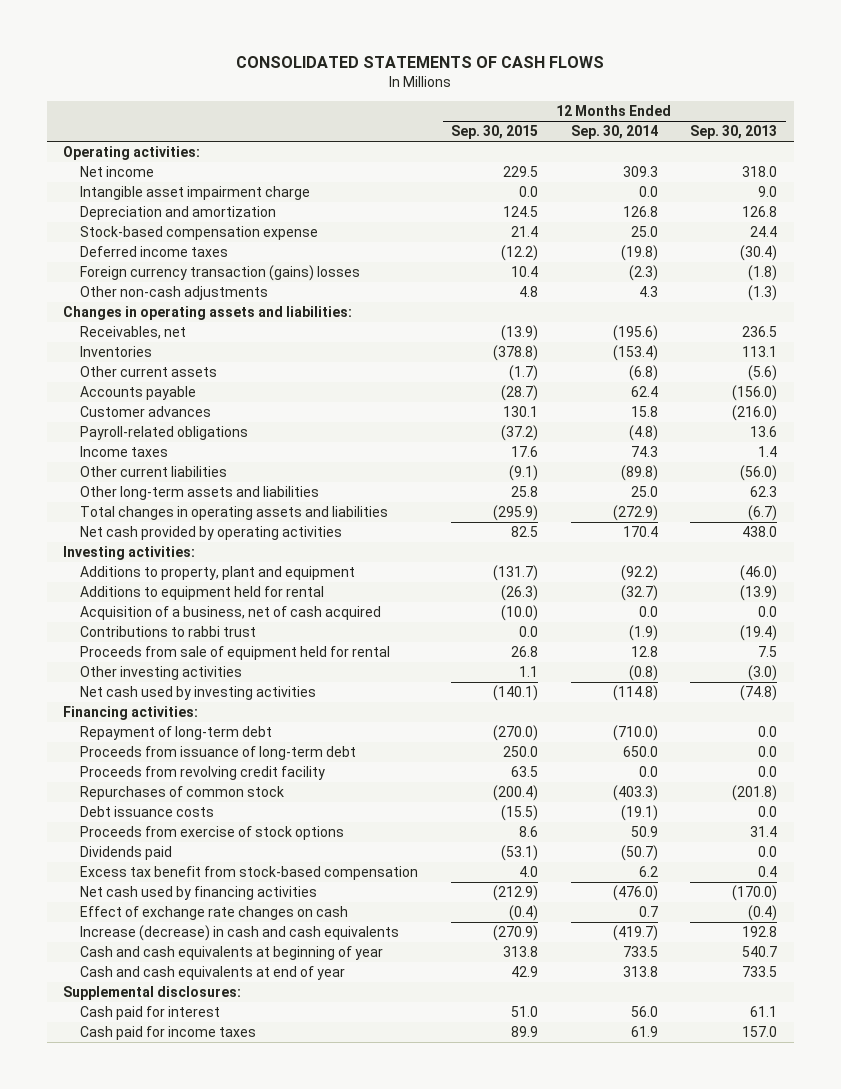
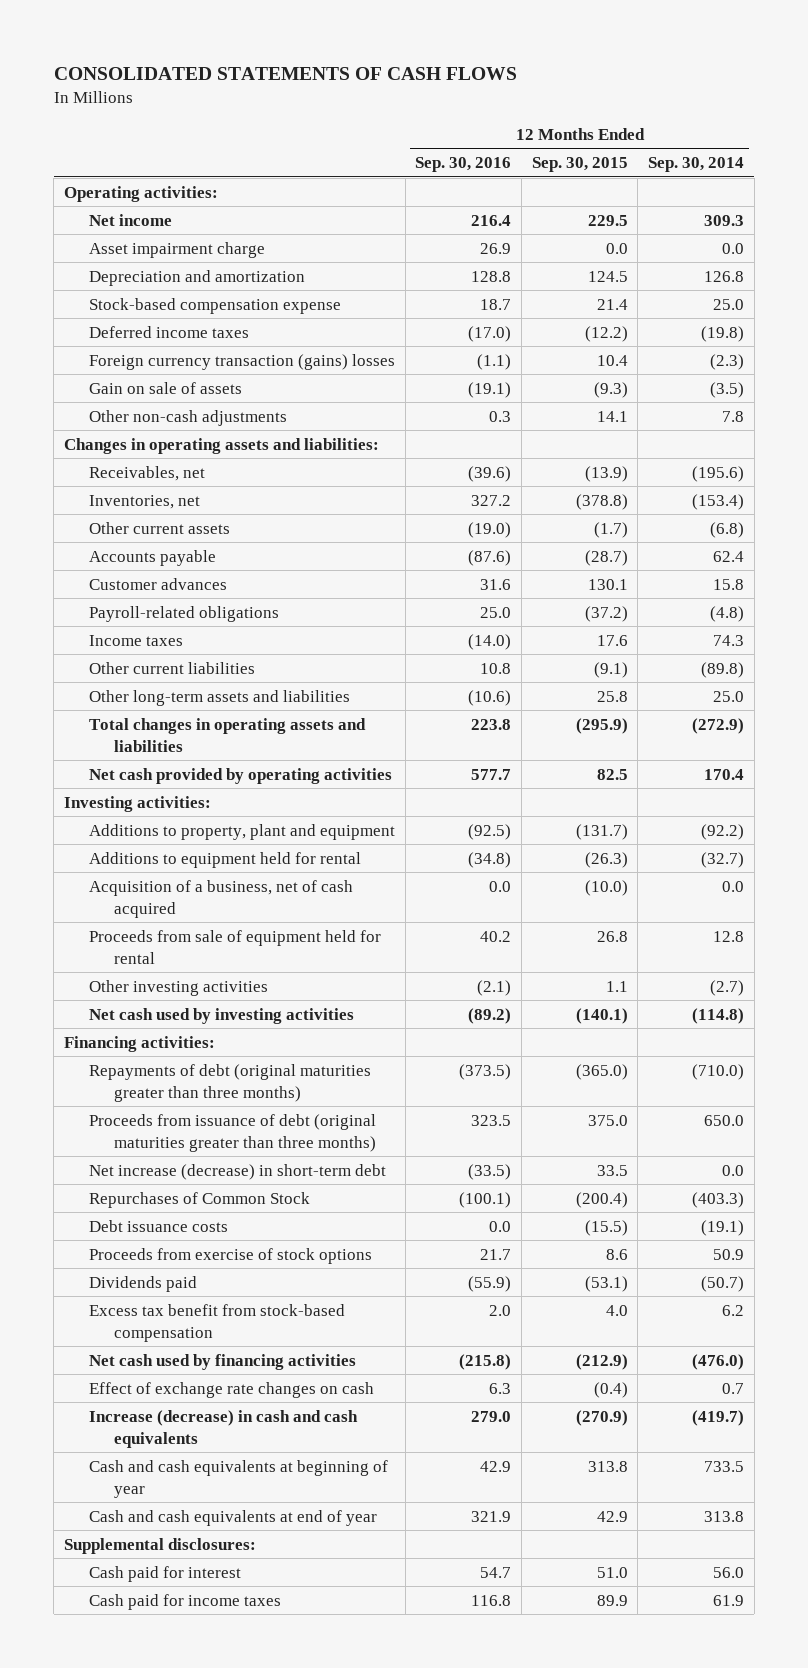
[690,125,778,140] Sep. 30, 2013 -> none
none -> [415,157,512,173] Sep. 30, 2016
[79,186,310,201] Intangible asset impairment charge -> [89,241,266,258] Asset impairment charge
none -> [89,381,243,394] Gain on sale of assets
[518,286,538,298] 4.8 -> [596,410,628,422] 14.1
[638,286,658,298] 4.3 -> [722,410,745,422] 7.8
[79,346,152,358] Inventories -> [89,494,201,509] Inventories, net
[79,626,256,638] Contributions to rabbi trust -> none
[628,665,658,682] (0.8) -> [710,979,745,996] (2.7)
[79,726,272,741] Repayment of long-term debt -> none
[79,746,356,761] Proceeds from issuance of long-term debt -> none
[79,766,325,781] Proceeds from revolving credit facility -> none
none -> [89,1063,372,1102] Repayments of debt (original maturities greater than three months)
none -> [89,1113,377,1152] Proceeds from issuance of debt (original maturities greater than three months)
none -> [89,1163,387,1180] Net increase (decrease) in short-term debt
[79,786,284,801] Repurchases of common stock -> [89,1191,311,1208] Repurchases of Common Stock

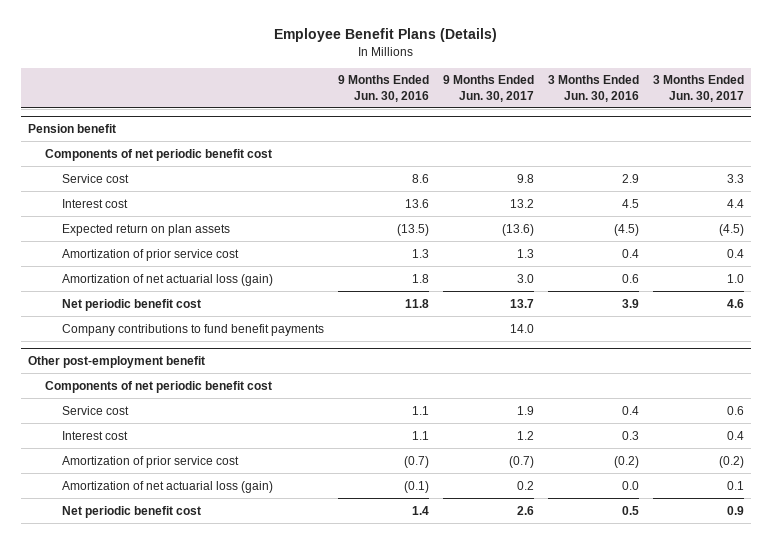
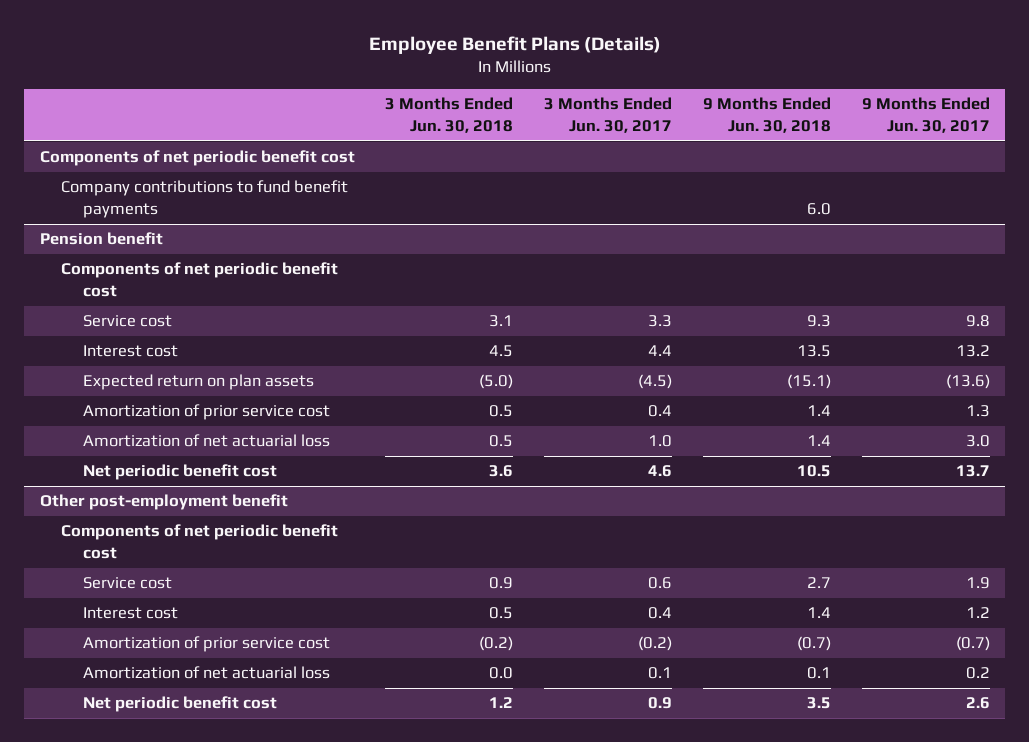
[337,75,429,102] 9 Months Ended Jun. 30, 2016 -> none
[547,75,639,102] 3 Months Ended Jun. 30, 2016 -> none
none -> [385,97,514,133] 3 Months Ended Jun. 30, 2018
none -> [702,97,831,133] 9 Months Ended Jun. 30, 2018
none -> [39,150,355,167] Components of net periodic benefit cost
none -> [61,180,349,218] Company contributions to fund benefit payments
[61,273,273,286] Amortization of net actuarial loss (gain) -> [83,434,331,448] Amortization of net actuarial loss
[61,323,324,336] Company contributions to fund benefit payments -> none
[61,480,273,493] Amortization of net actuarial loss (gain) -> [83,666,331,680] Amortization of net actuarial loss

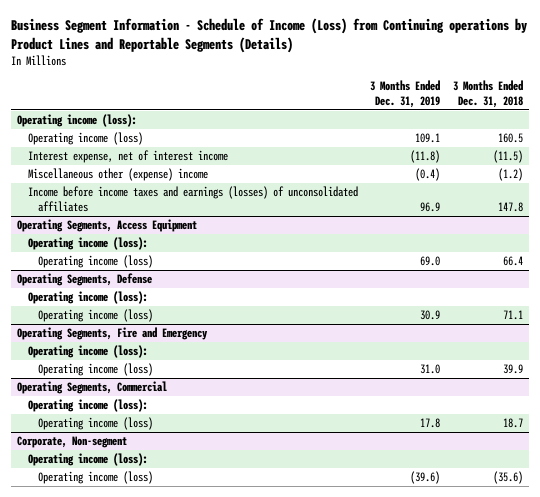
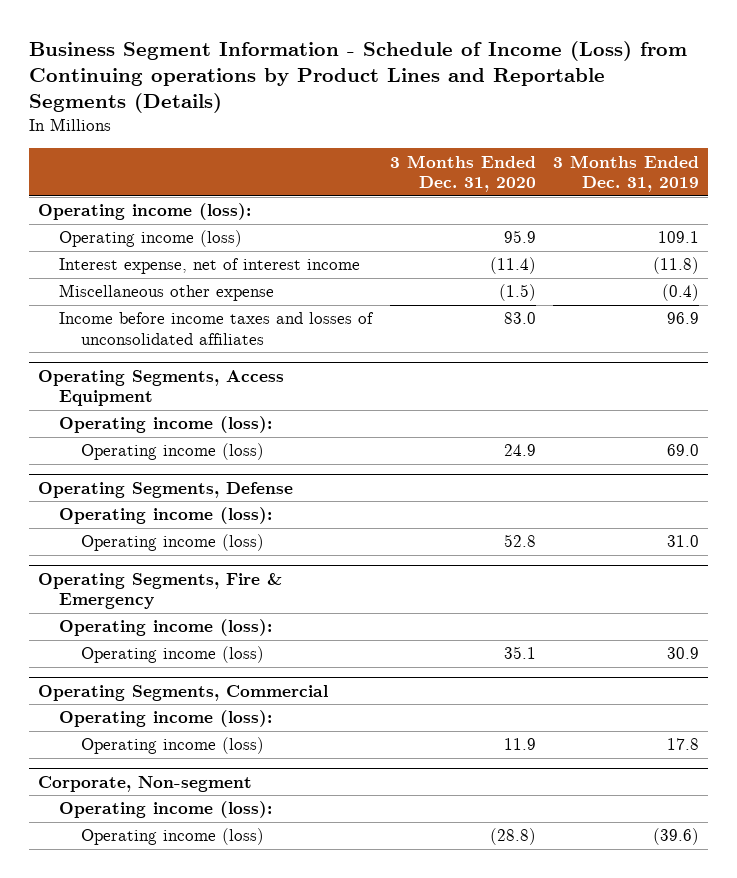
[452,80,523,108] 3 Months Ended Dec. 31, 2018 -> none
none -> [389,154,536,193] 3 Months Ended Dec. 31, 2020
[27,168,208,182] Miscellaneous other (expense) income -> [59,284,275,302] Miscellaneous other expense
[27,186,358,212] Income before income taxes and earnings (losses) of unconsolidated affiliates -> [59,312,375,345] Income before income taxes and losses of unconsolidated affiliates
[38,309,154,323] Operating income (loss) -> none
[17,327,209,341] Operating Segments, Fire and Emergency -> none
[27,345,148,359] Operating income (loss): -> none
none -> [37,572,282,610] Operating Segments, Fire & Emergency
none -> [59,619,273,637] Operating income (loss):
none -> [80,646,264,664] Operating income (loss)

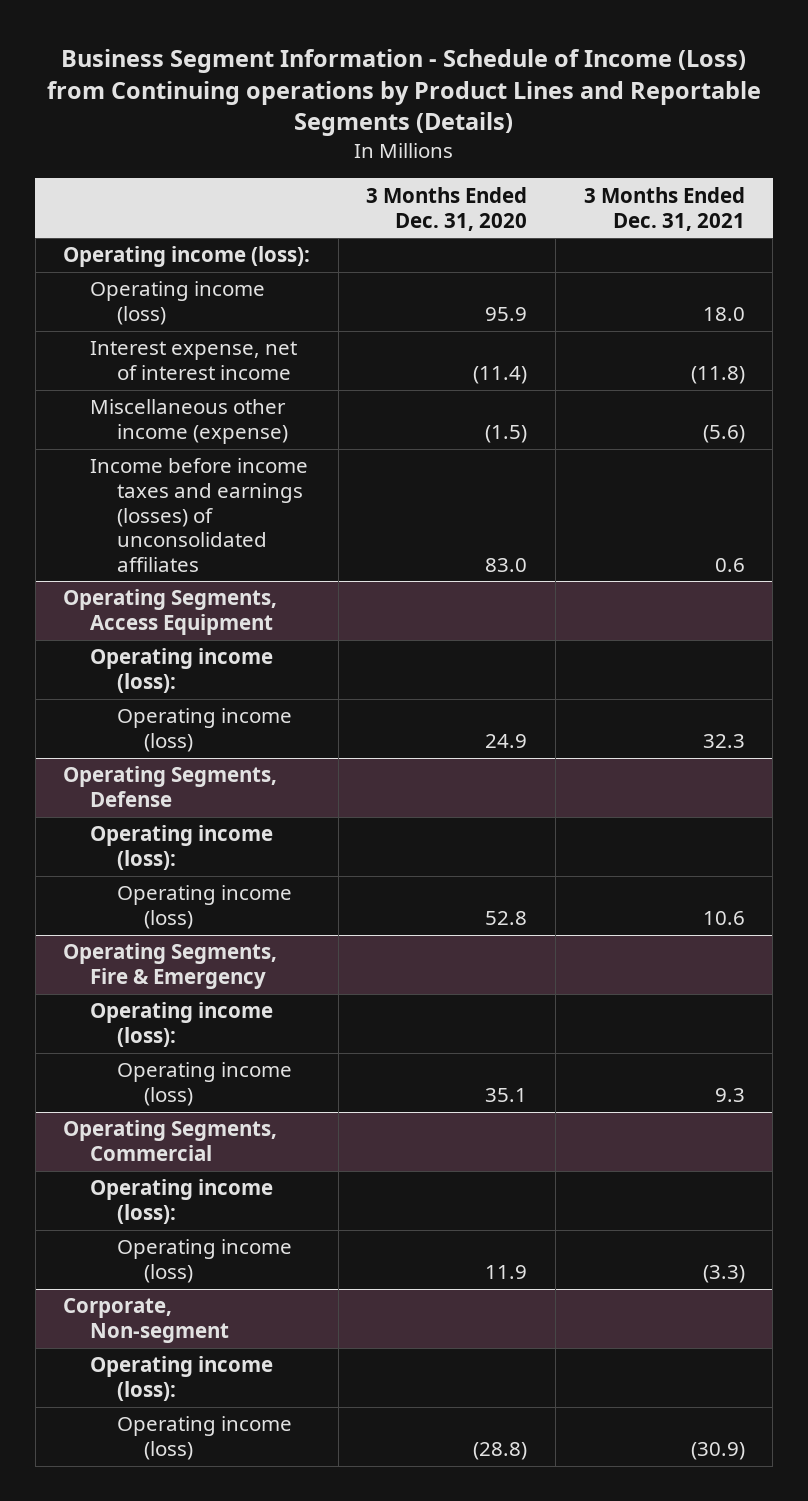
[552,154,699,193] 3 Months Ended Dec. 31, 2019 -> none
none -> [583,186,745,231] 3 Months Ended Dec. 31, 2021
[59,284,275,302] Miscellaneous other expense -> [90,399,288,445] Miscellaneous other income (expense)
[59,312,375,345] Income before income taxes and losses of unconsolidated affiliates -> [90,458,309,572] Income before income taxes and earnings (losses) of unconsolidated affiliates

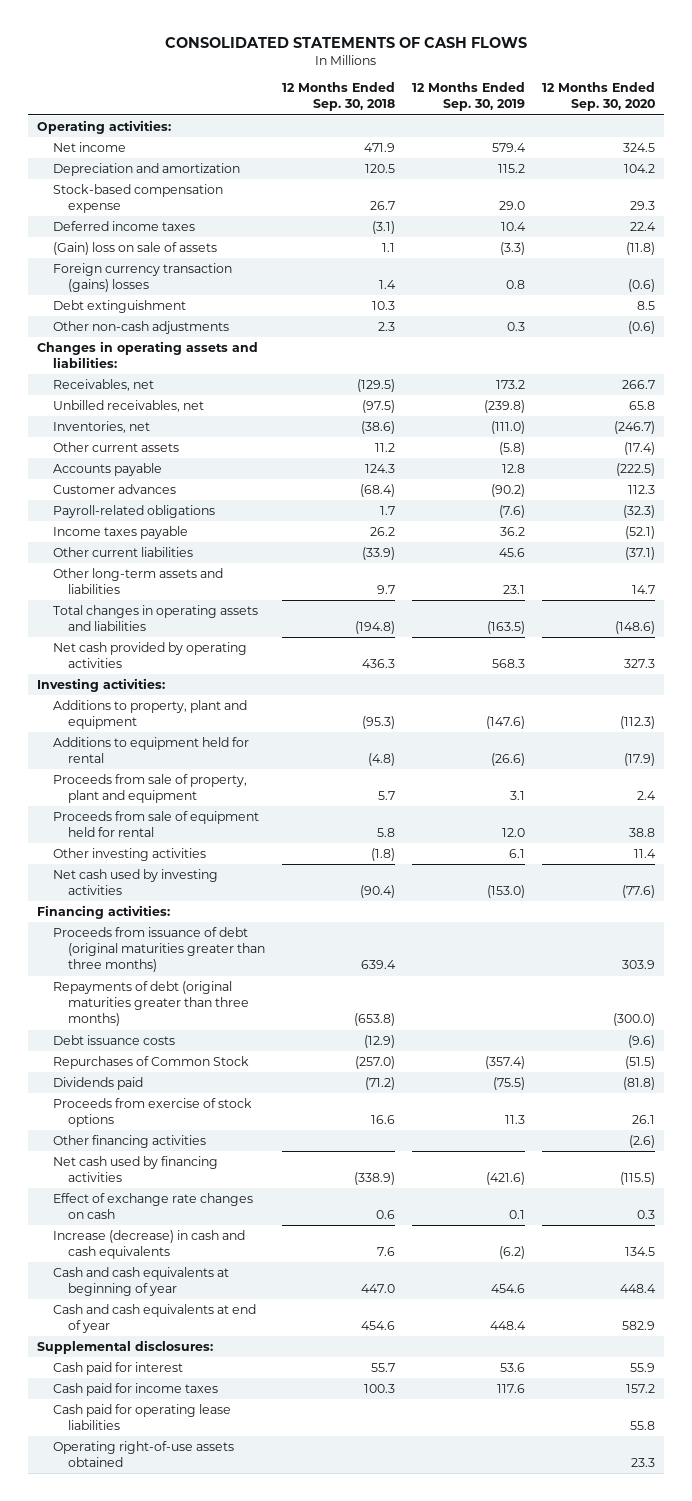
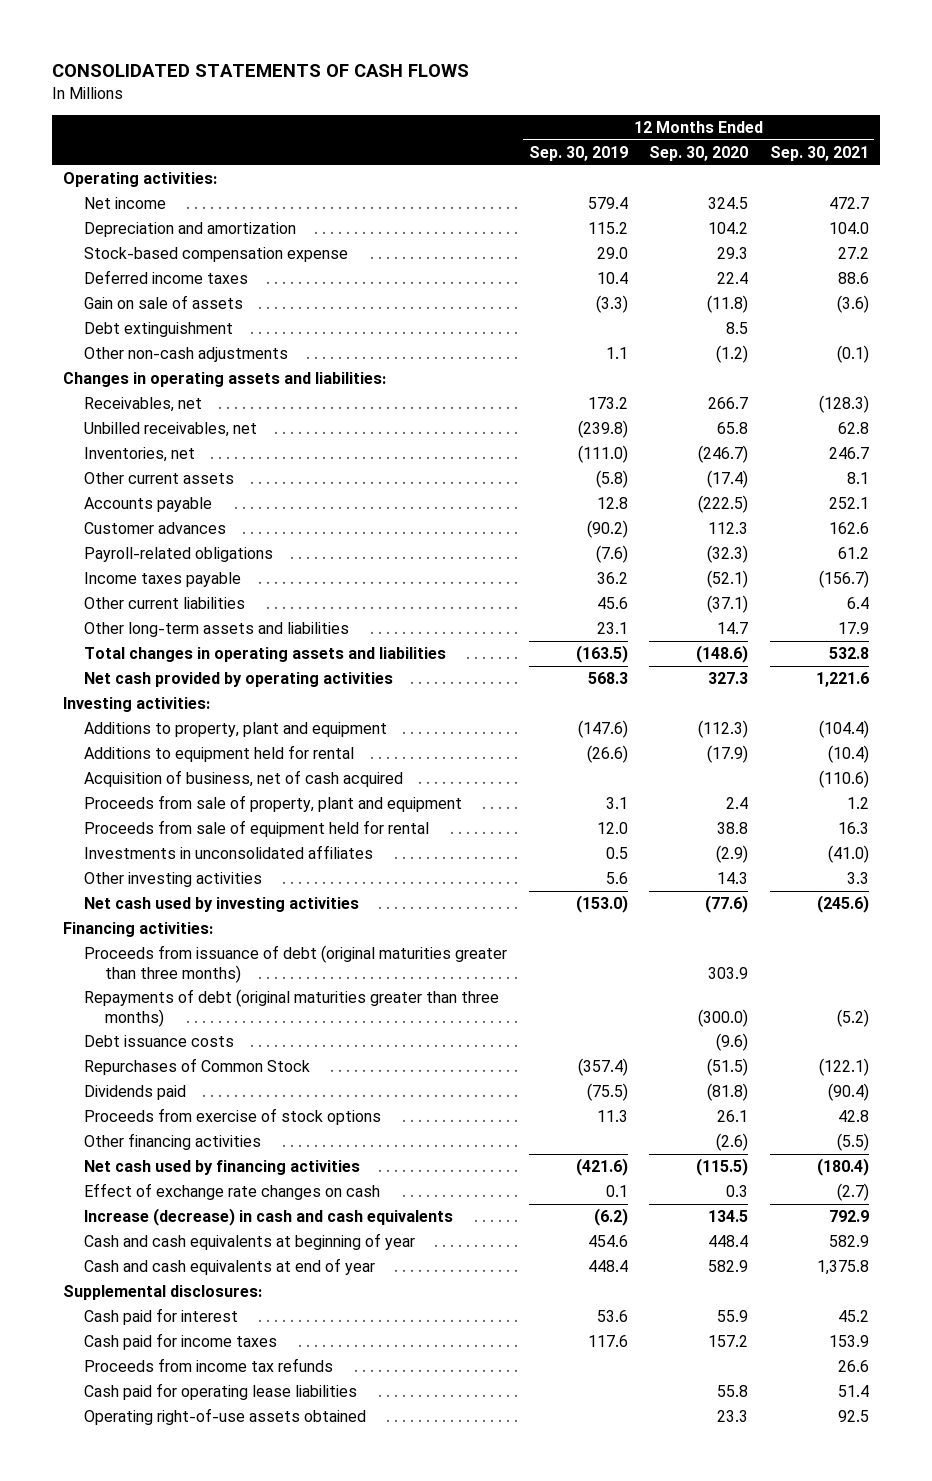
[282,82,396,112] 12 Months Ended Sep. 30, 2018 -> none
none -> [770,146,870,162] Sep. 30, 2021
[52,263,232,293] Foreign currency transaction (gains) losses -> none
[52,242,217,256] (Gain) loss on sale of assets -> [84,295,244,310] Gain on sale of assets
[507,322,526,332] 0.3 -> [605,347,628,360] 1.1
[628,321,656,335] (0.6) -> [716,345,749,364] (1.2)
none -> [84,770,404,788] Acquisition of business, net of cash acquired
none -> [84,845,374,860] Investments in unconsolidated affiliates
[509,849,526,859] 6.1 -> [605,872,628,885] 5.6
[634,849,657,859] 11.4 -> [717,872,749,885] 14.3
none -> [84,1358,334,1373] Proceeds from income tax refunds

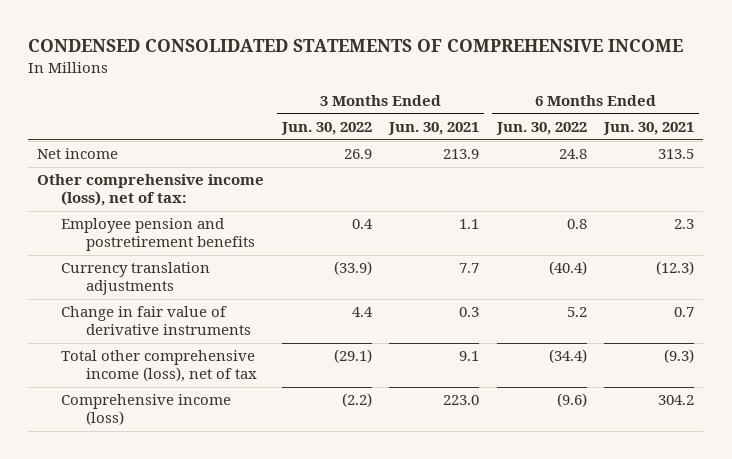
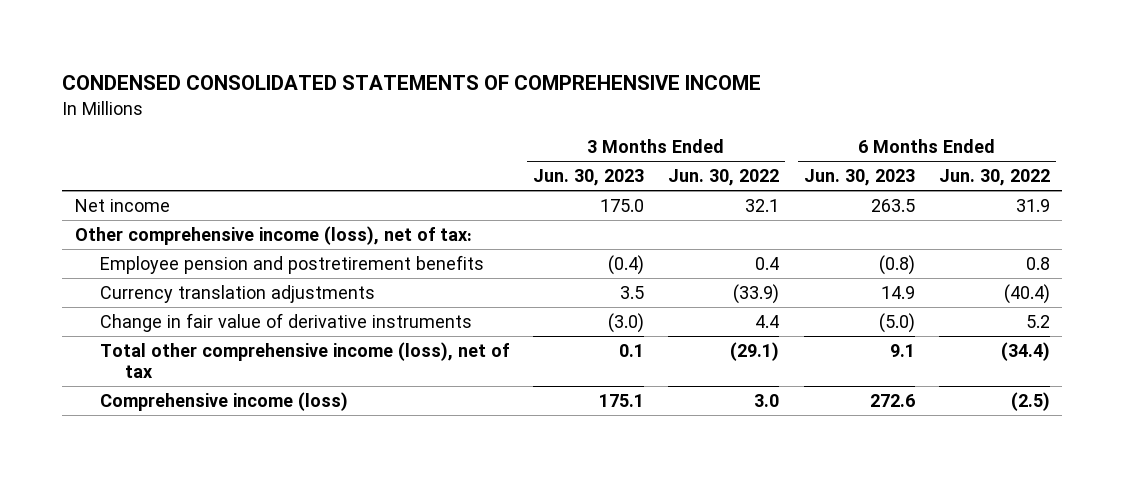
[388,122,480,136] Jun. 30, 2021 -> none
[603,122,695,136] Jun. 30, 2021 -> none
none -> [533,169,645,187] Jun. 30, 2023
none -> [803,169,915,187] Jun. 30, 2023
[343,149,372,160] 26.9 -> [745,198,780,212] 32.1
[558,149,587,160] 24.8 -> [1016,198,1051,212] 31.9
[341,393,372,408] (2.2) -> [754,393,780,407] 3.0
[556,393,587,408] (9.6) -> [1011,391,1051,411] (2.5)

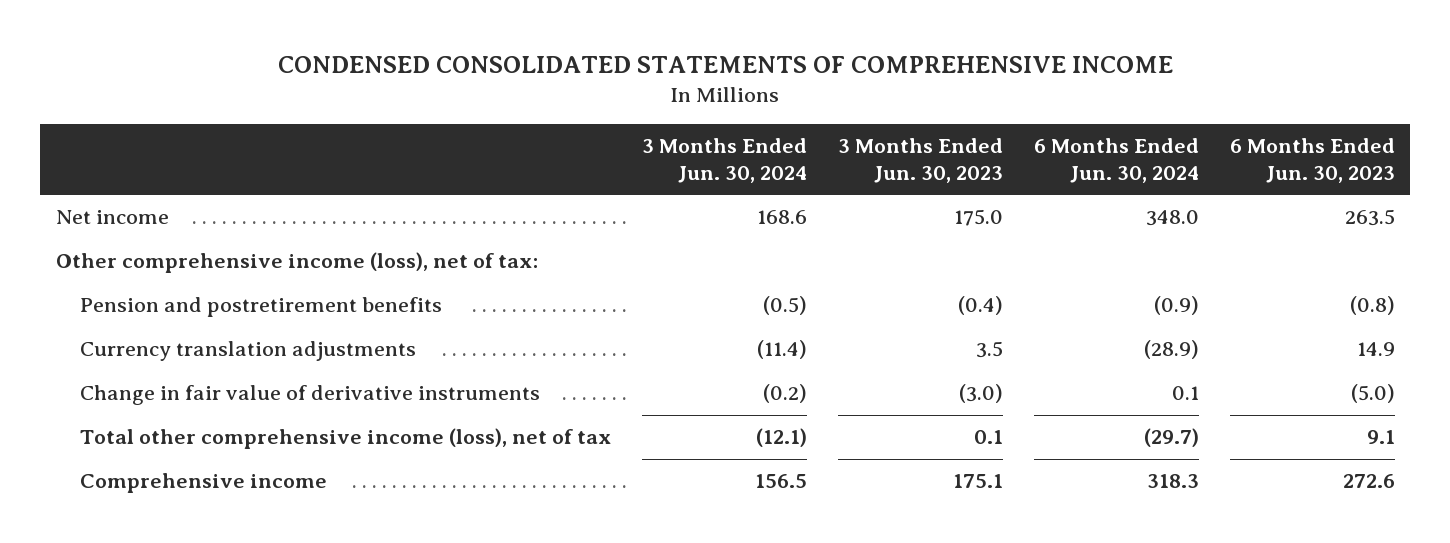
[668,169,780,187] Jun. 30, 2022 -> none
[939,169,1051,187] Jun. 30, 2022 -> none
none -> [642,137,808,184] 3 Months Ended Jun. 30, 2024
none -> [1033,137,1199,184] 6 Months Ended Jun. 30, 2024
[99,254,484,274] Employee pension and postretirement benefits -> [80,297,443,318] Pension and postretirement benefits
[99,391,348,411] Comprehensive income (loss) -> [80,473,328,494] Comprehensive income

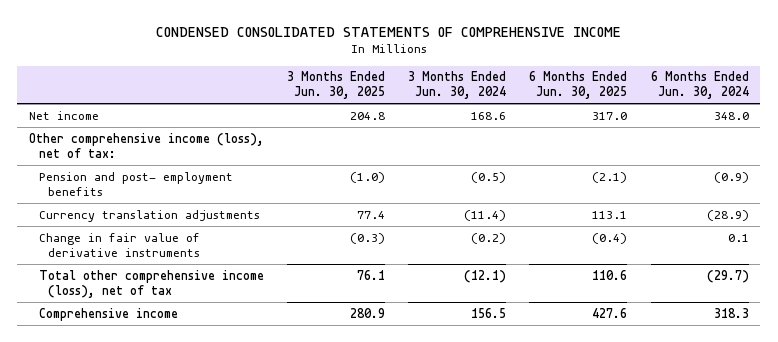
[837,137,1003,184] 3 Months Ended Jun. 30, 2023 -> none
[1229,137,1395,184] 6 Months Ended Jun. 30, 2023 -> none
none -> [287,71,386,100] 3 Months Ended Jun. 30, 2025
none -> [529,71,628,100] 6 Months Ended Jun. 30, 2025
[80,297,443,318] Pension and postretirement benefits -> [38,171,233,196] Pension and post- employment benefits

